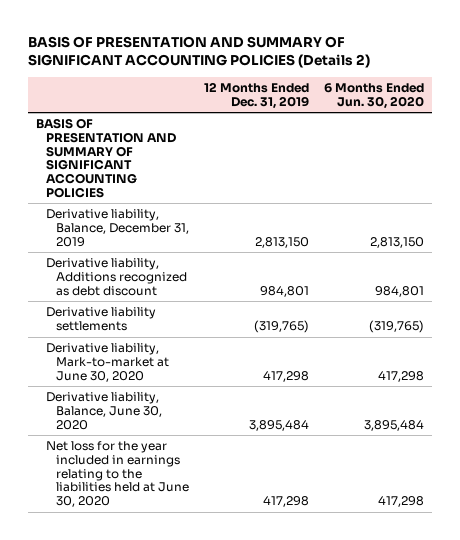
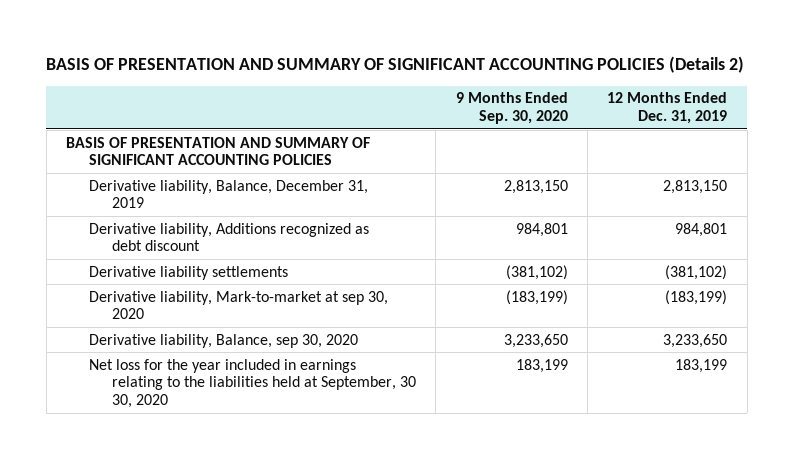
[324,83,425,109] 6 Months Ended Jun. 30, 2020 -> none
none -> [455,92,568,124] 9 Months Ended Sep. 30, 2020
[254,319,310,333] (319,765) -> [665,264,728,280] (381,102)
[45,343,169,382] Derivative liability, Mark-to-market at June 30, 2020 -> [89,290,389,320] Derivative liability, Mark-to-market at sep 30, 2020
[263,370,310,382] 417,298 -> [665,289,728,305] (183,199)
[45,392,162,430] Derivative liability, Balance, June 30, 2020 -> [89,333,359,348] Derivative liability, Balance, sep 30, 2020
[249,419,310,431] 3,895,484 -> [663,333,728,348] 3,233,650
[45,441,189,508] Net loss for the year included in earnings relating to the liabilities held at June 30, 2020 -> [89,358,417,409] Net loss for the year included in earnings relating to the liabilities held at September, 30 30, 2020
[263,496,310,508] 417,298 -> [675,358,728,373] 183,199

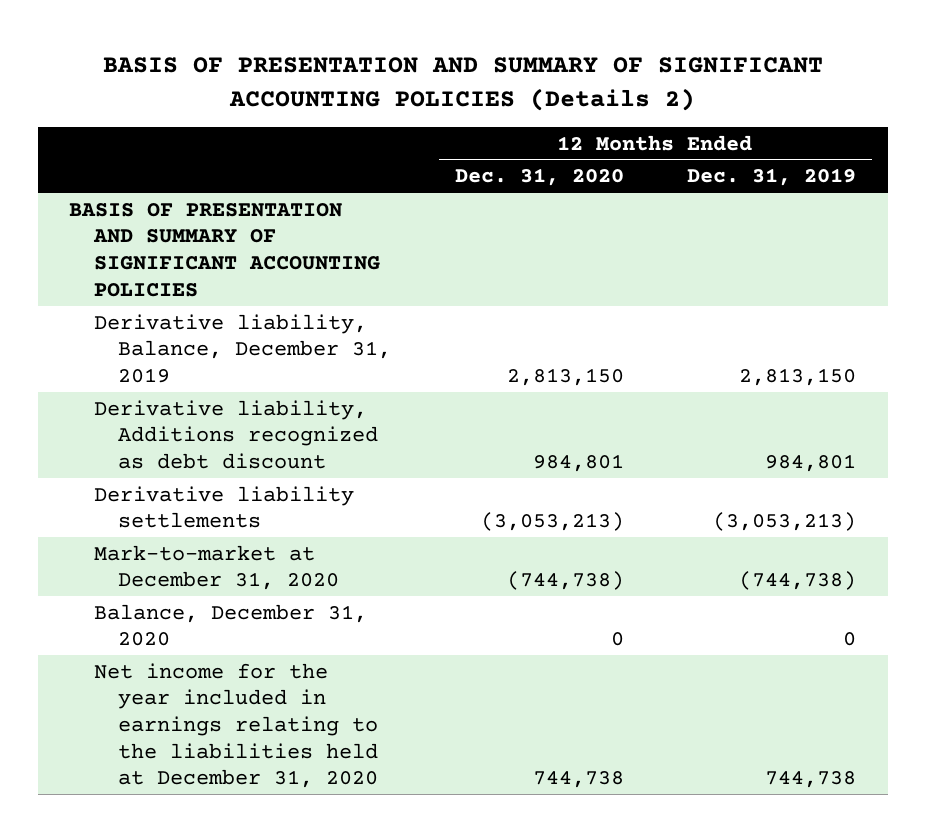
[455,92,568,124] 9 Months Ended Sep. 30, 2020 -> none
none -> [454,168,624,187] Dec. 31, 2020
[665,264,728,280] (381,102) -> [712,512,856,532] (3,053,213)
[89,290,389,320] Derivative liability, Mark-to-market at sep 30, 2020 -> [93,544,340,591] Mark-to-market at December 31, 2020
[665,289,728,305] (183,199) -> [738,571,856,591] (744,738)
[89,333,359,348] Derivative liability, Balance, sep 30, 2020 -> [93,603,367,647] Balance, December 31, 2020
[663,333,728,348] 3,233,650 -> [842,632,856,647] 0
[89,358,417,409] Net loss for the year included in earnings relating to the liabilities held at September, 30 30, 2020 -> [93,662,379,789] Net income for the year included in earnings relating to the liabilities held at December 31, 2020
[675,358,728,373] 183,199 -> [764,771,856,789] 744,738

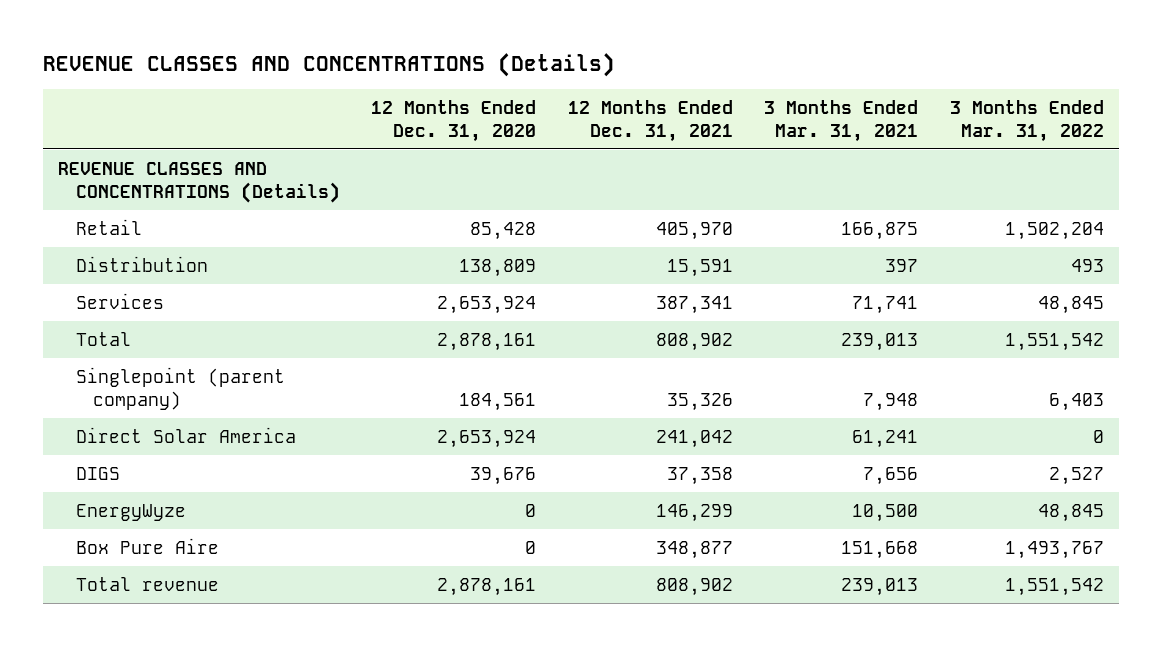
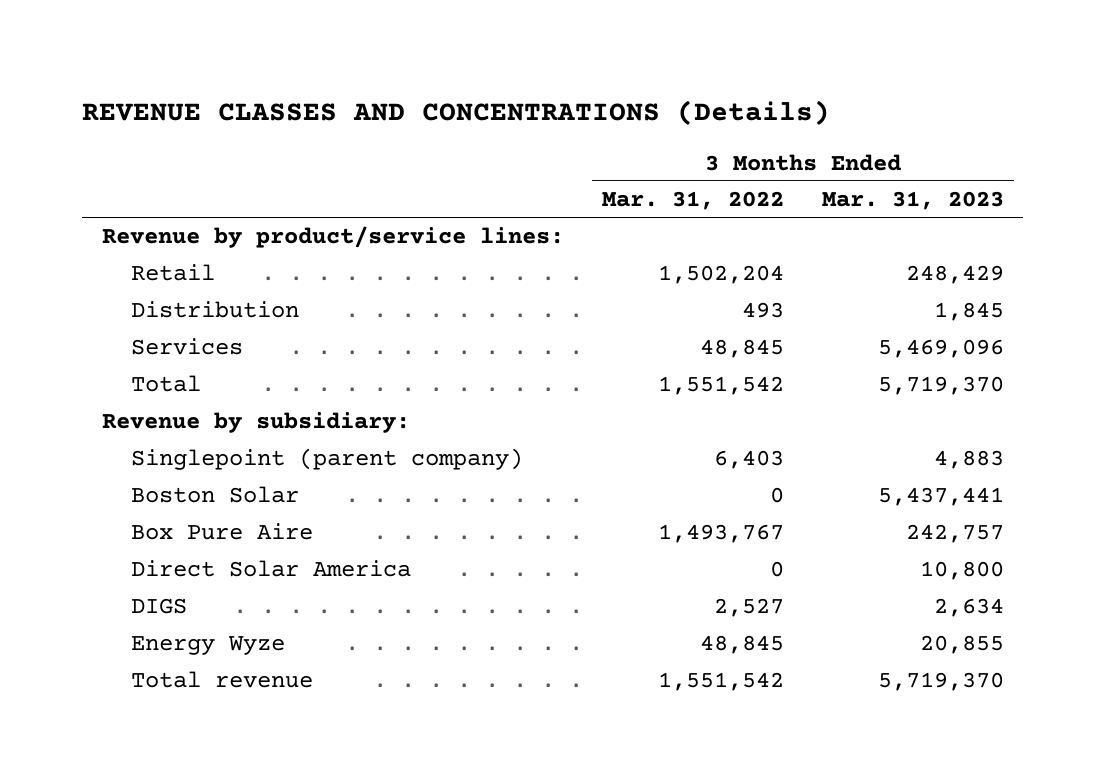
[371,99,537,143] 12 Months Ended Dec. 31, 2020 -> none
[567,99,733,143] 12 Months Ended Dec. 31, 2021 -> none
[764,99,919,143] 3 Months Ended Mar. 31, 2021 -> none
none -> [822,191,1005,211] Mar. 31, 2023
[58,161,340,204] REVENUE CLASSES AND CONCENTRATIONS (Details) -> none
none -> [101,226,564,249] Revenue by product/service lines:
none -> [101,412,410,434] Revenue by subsidiary:
none -> [130,486,299,504] Boston Solar
[75,537,219,554] Box Pure Aire -> [130,523,313,541] Box Pure Aire
[75,503,186,521] EnergyWyze -> [130,636,285,656] Energy Wyze

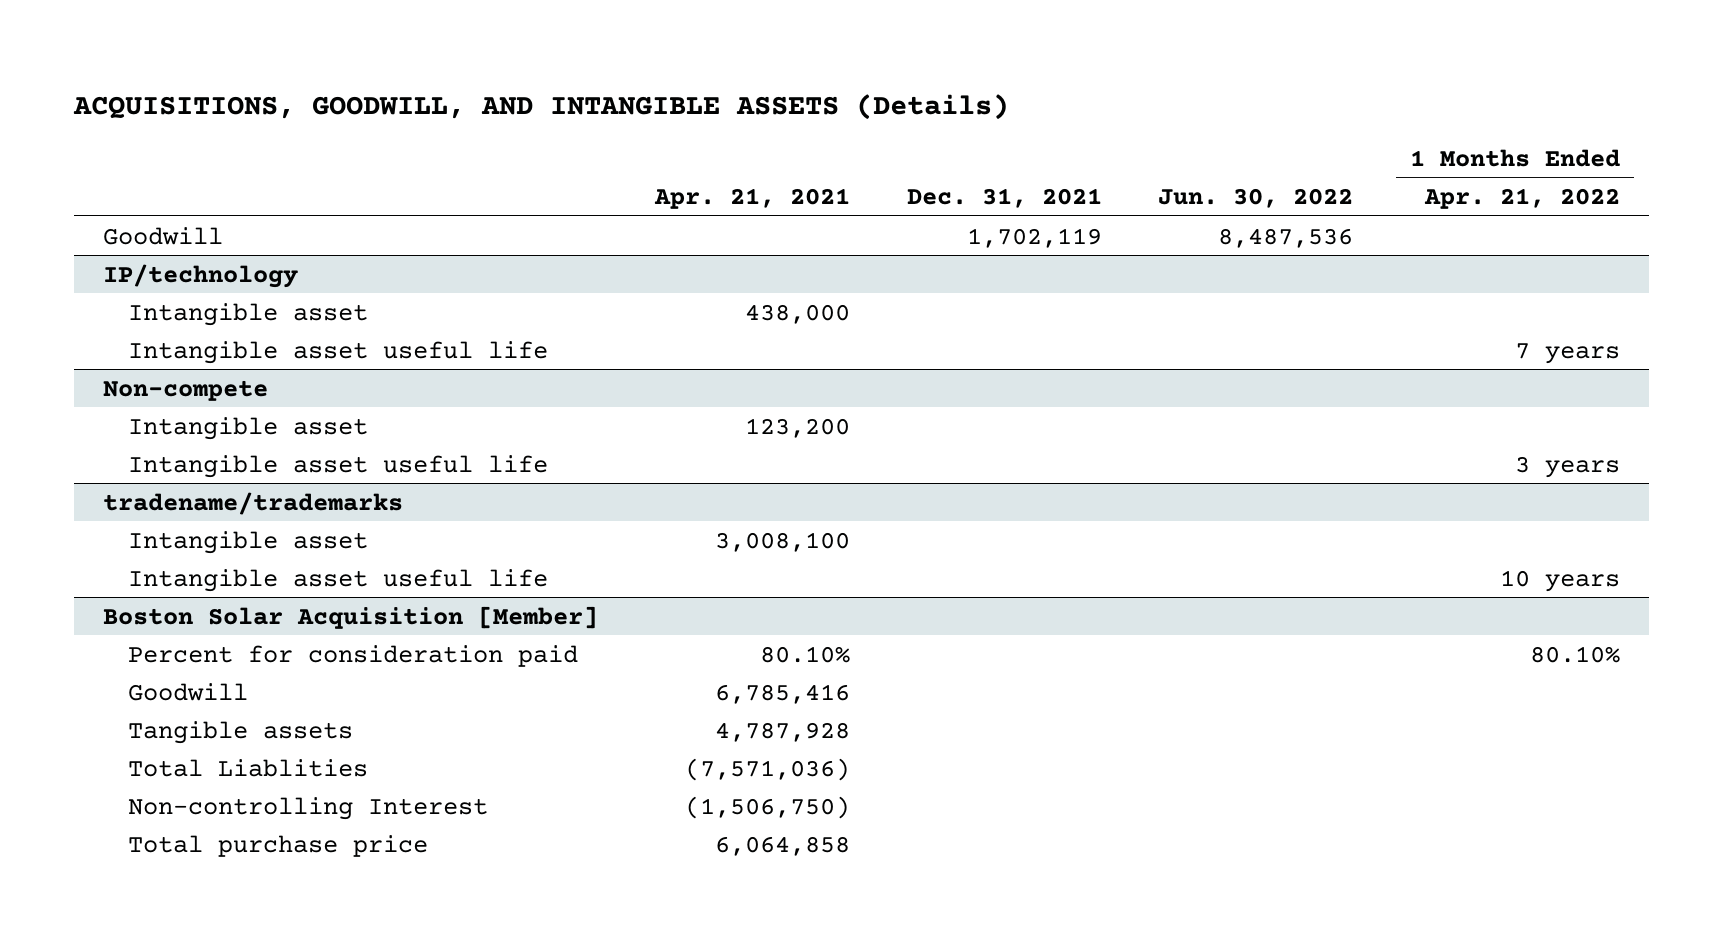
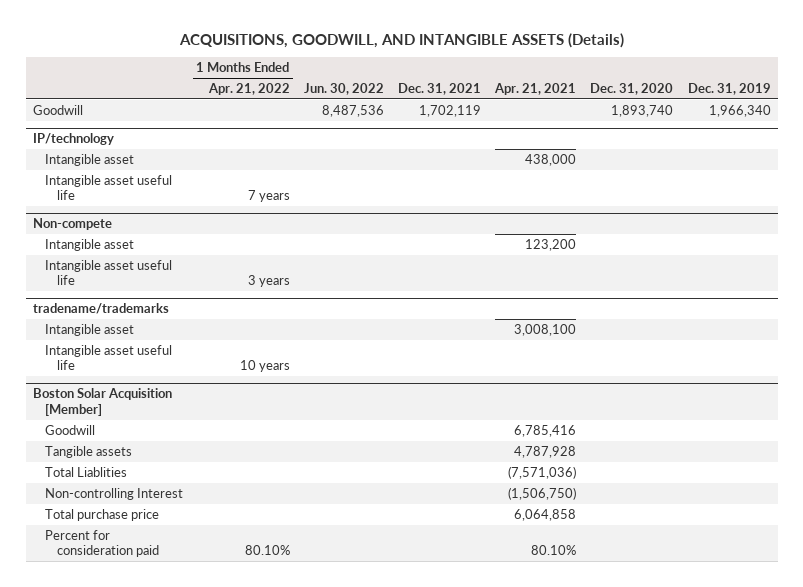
none -> [590,82,674,95] Dec. 31, 2020
none -> [687,82,771,95] Dec. 31, 2019
[127,644,578,667] Percent for consideration paid -> [44,529,159,558] Percent for consideration paid

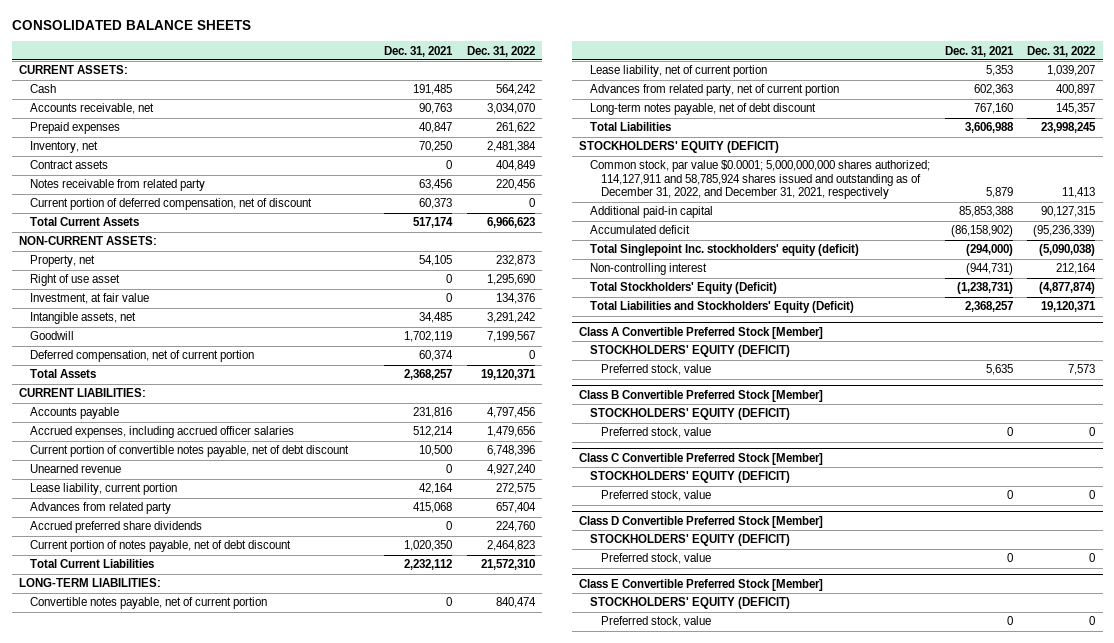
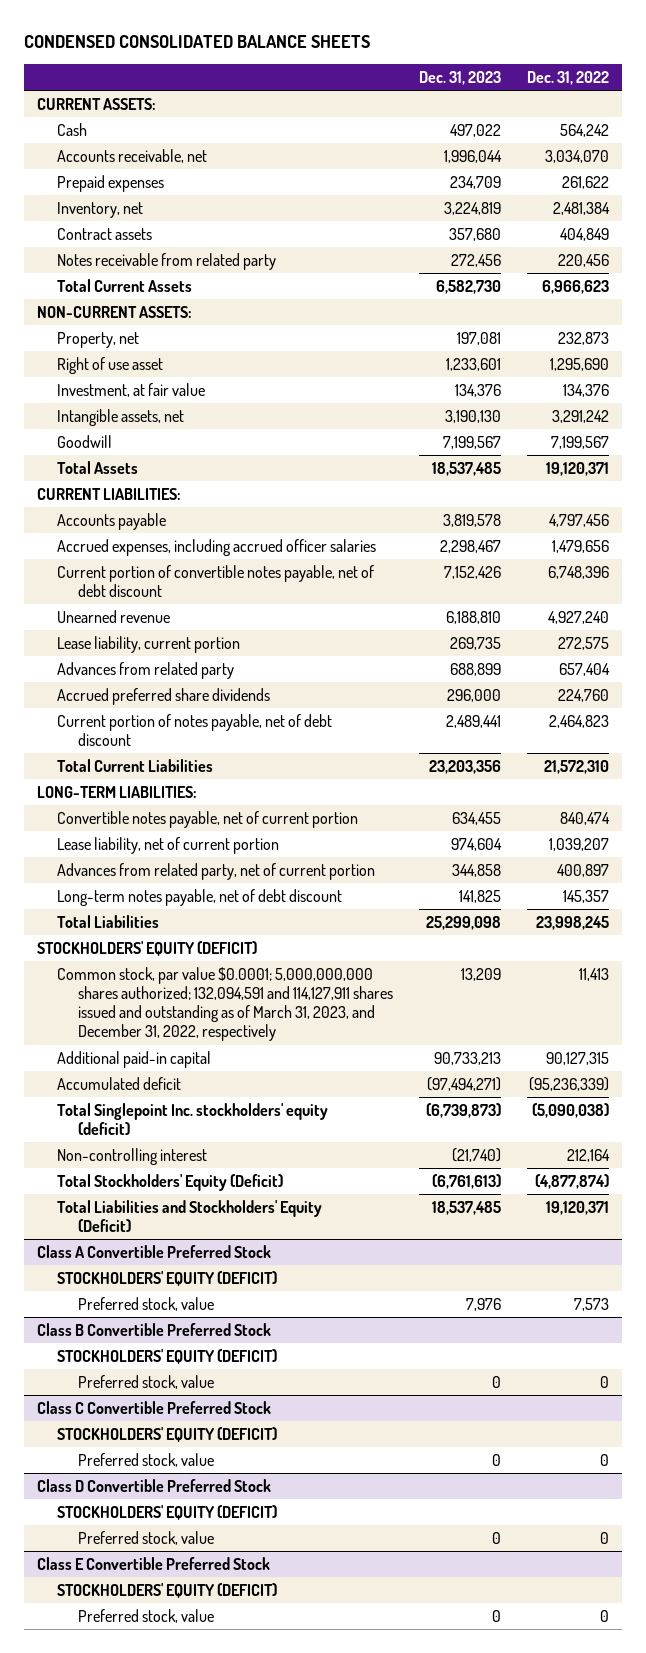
[11,19,251,30] CONSOLIDATED BALANCE SHEETS -> [23,34,370,48] CONDENSED CONSOLIDATED BALANCE SHEETS
[384,45,454,57] Dec. 31, 2021 -> none
none -> [418,70,501,85] Dec. 31, 2023
[29,198,312,211] Current portion of deferred compensation, net of discount -> none
[29,350,254,363] Deferred compensation, net of current portion -> none
[589,160,930,200] Common stock, par value $0.0001; 5,000,000,000 shares authorized; 114,127,911 and 58,785,924 shares issued and outstanding as of December 31, 2022, and December 31, 2021, respectively -> [57,966,393,1042] Common stock, par value $0.0001; 5,000,000,000 shares authorized; 132,094,591 and 114,127,911 shares issued and outstanding as of March 31, 2023, and December 31, 2022, respectively
[579,327,824,340] Class A Convertible Preferred Stock [Member] -> [36,1244,271,1258] Class A Convertible Preferred Stock
[579,390,824,403] Class B Convertible Preferred Stock [Member] -> [36,1322,271,1336] Class B Convertible Preferred Stock
[579,453,824,466] Class C Convertible Preferred Stock [Member] -> [36,1400,271,1414] Class C Convertible Preferred Stock
[579,516,824,529] Class D Convertible Preferred Stock [Member] -> [36,1478,271,1492] Class D Convertible Preferred Stock
[579,579,824,592] Class E Convertible Preferred Stock [Member] -> [36,1556,270,1570] Class E Convertible Preferred Stock

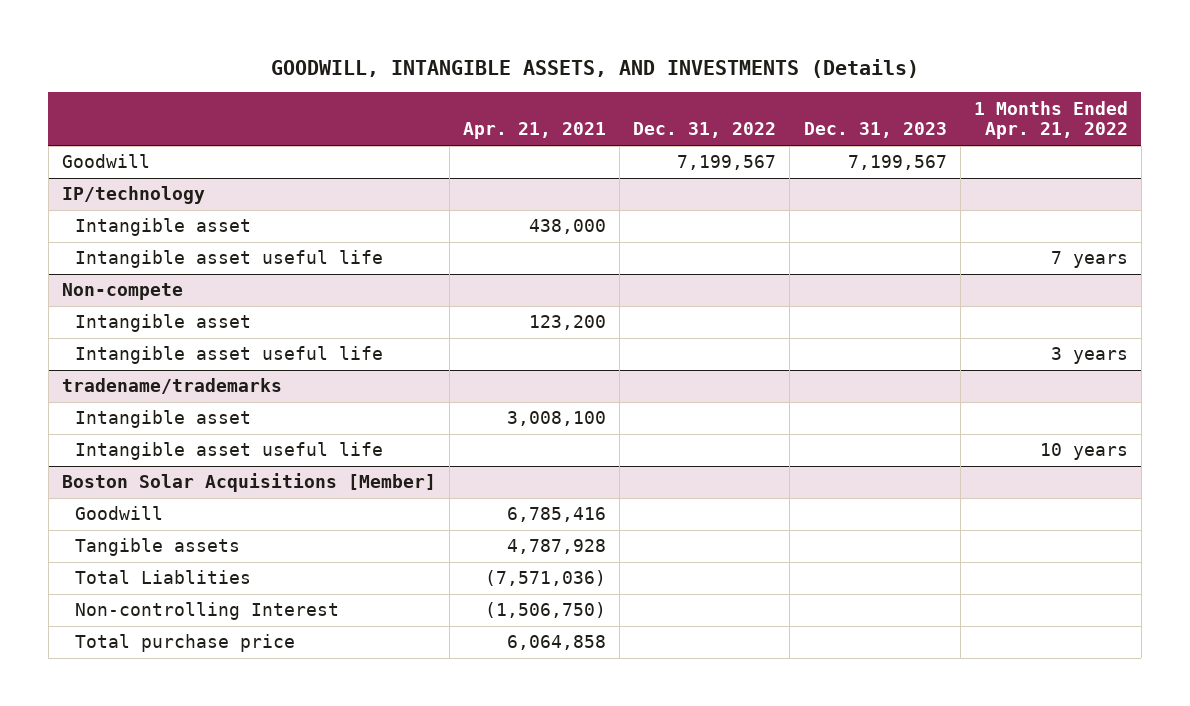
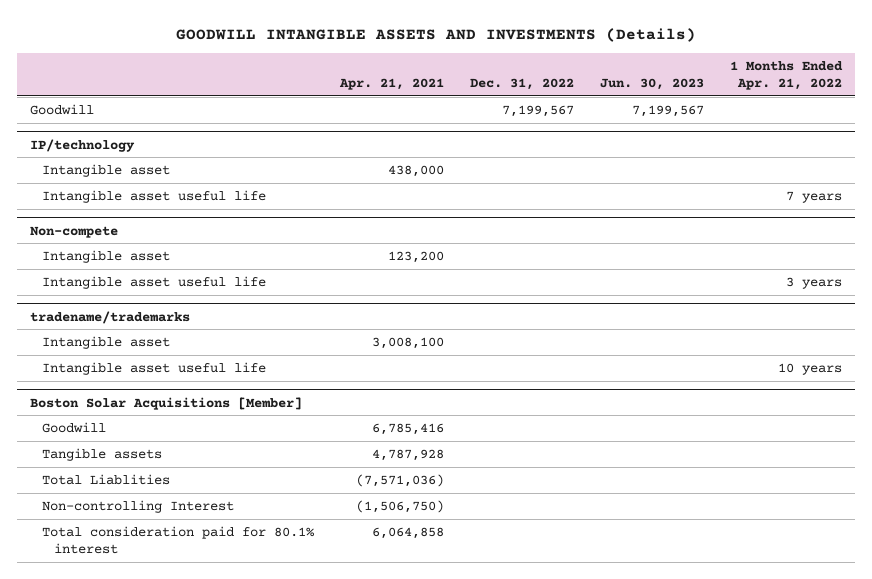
[270,58,919,78] GOODWILL, INTANGIBLE ASSETS, AND INVESTMENTS (Details) -> [176,27,697,42] GOODWILL INTANGIBLE ASSETS AND INVESTMENTS (Details)
[803,122,947,139] Dec. 31, 2023 -> none
none -> [600,78,705,91] Jun. 30, 2023
[75,634,296,653] Total purchase price -> [42,525,316,555] Total consideration paid for 80.1% interest

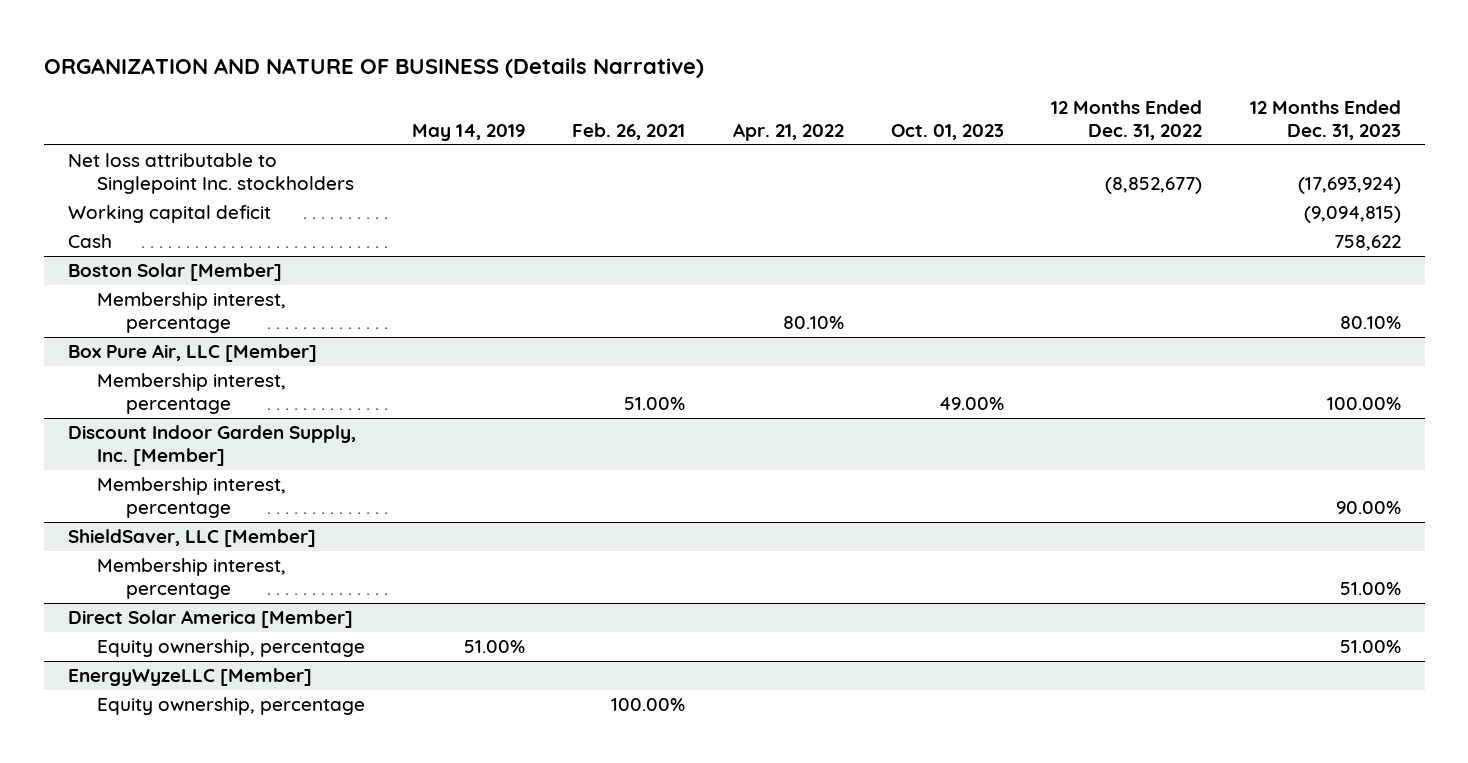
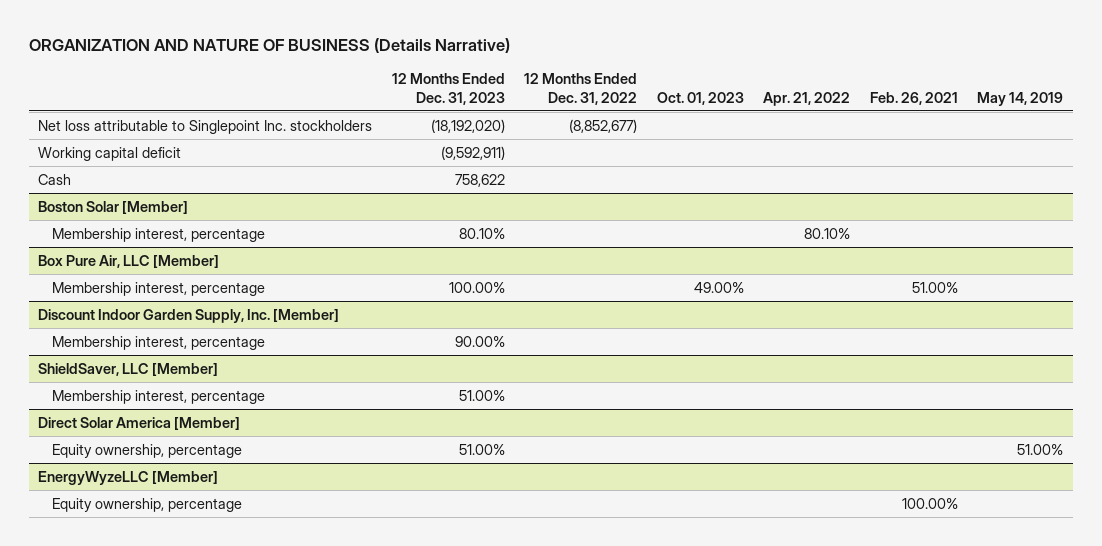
[1297,177,1401,195] (17,693,924) -> [430,118,505,133] (18,192,020)
[1303,206,1401,224] (9,094,815) -> [440,145,505,160] (9,592,911)

